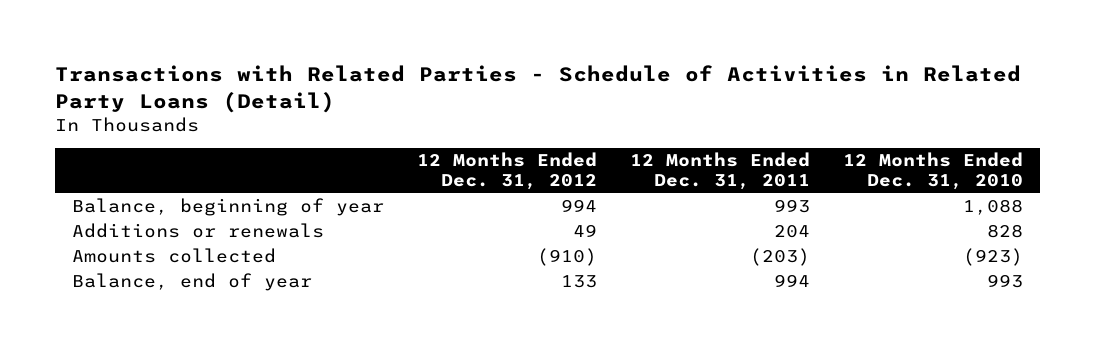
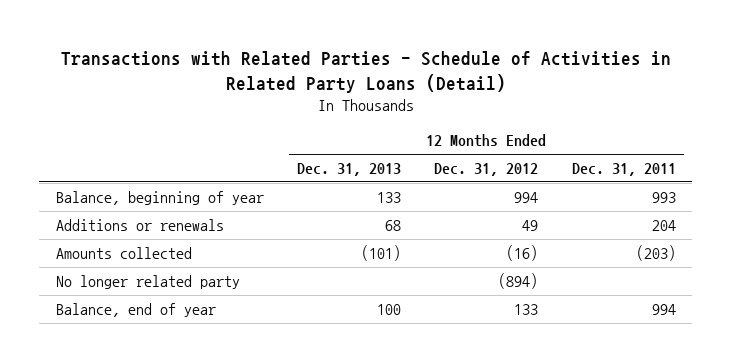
[843,152,1024,191] 12 Months Ended Dec. 31, 2010 -> none
none -> [297,163,402,177] Dec. 31, 2013
[536,248,597,267] (910) -> [506,245,539,262] (16)
none -> [55,275,240,290] No longer related party

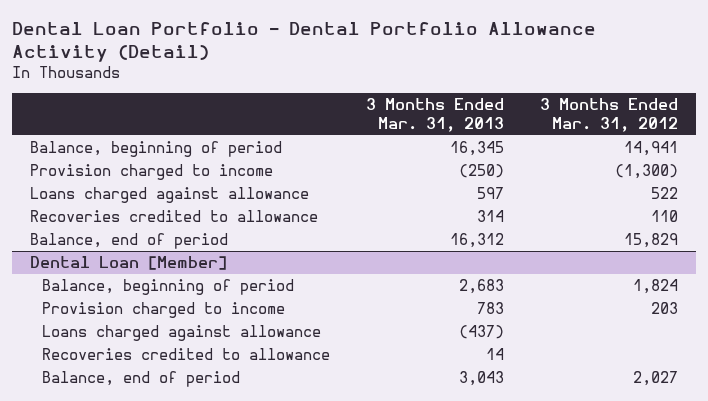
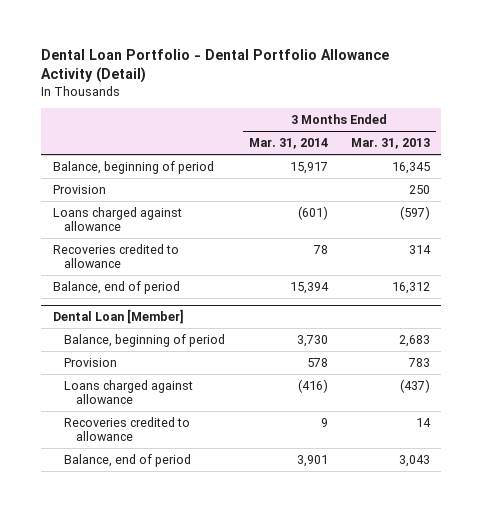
[539,98,678,132] 3 Months Ended Mar. 31, 2012 -> none
none -> [248,137,328,149] Mar. 31, 2014
[30,164,274,181] Provision charged to income -> [52,184,106,194] Provision
[459,164,505,179] (250) -> [408,184,430,194] 250
[477,187,505,200] 597 -> [399,205,430,220] (597)
[42,302,286,319] Provision charged to income -> [64,357,118,367] Provision

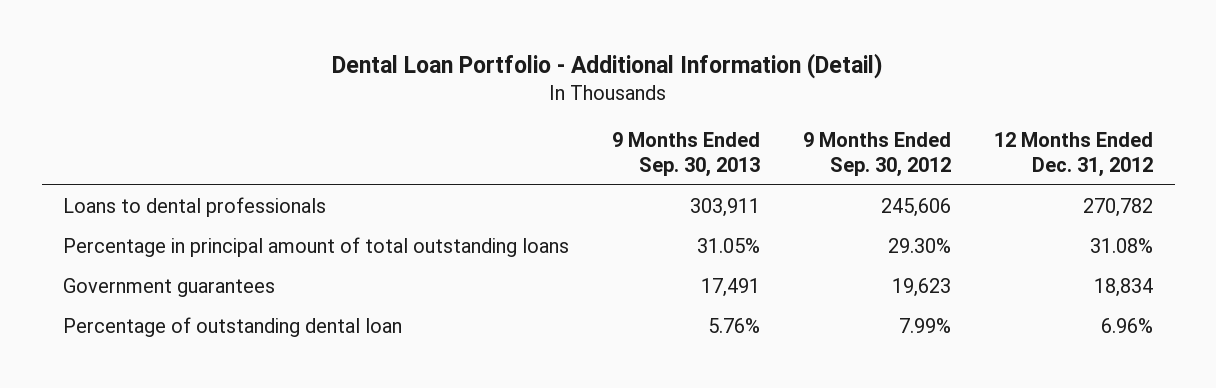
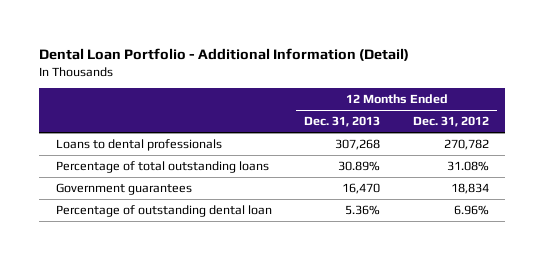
[612,131,761,177] 9 Months Ended Sep. 30, 2013 -> none
[803,131,952,177] 9 Months Ended Sep. 30, 2012 -> none
none -> [304,116,381,128] Dec. 31, 2013
[63,237,570,258] Percentage in principal amount of total outstanding loans -> [55,161,269,174] Percentage of total outstanding loans

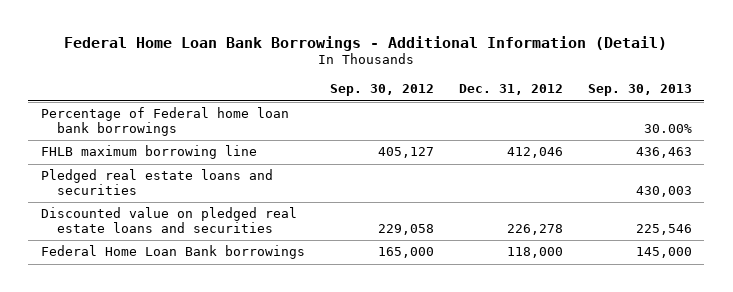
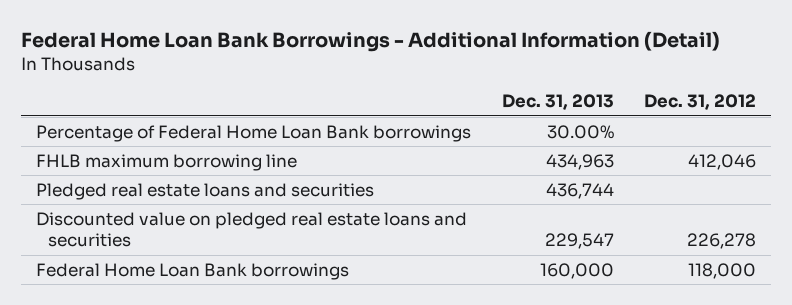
[329,84,434,97] Sep. 30, 2012 -> none
[587,84,692,97] Sep. 30, 2013 -> none
none -> [501,94,614,111] Dec. 31, 2013
[40,107,289,136] Percentage of Federal home loan bank borrowings -> [36,124,472,142] Percentage of Federal Home Loan Bank borrowings

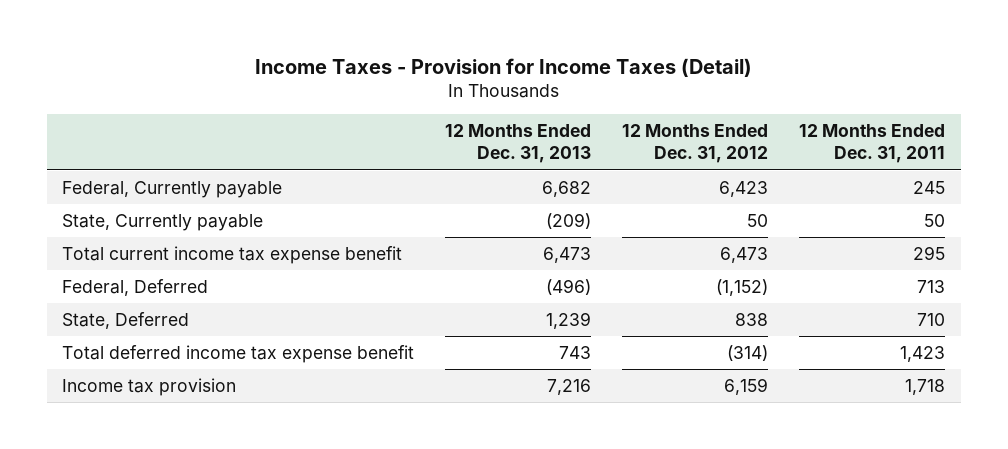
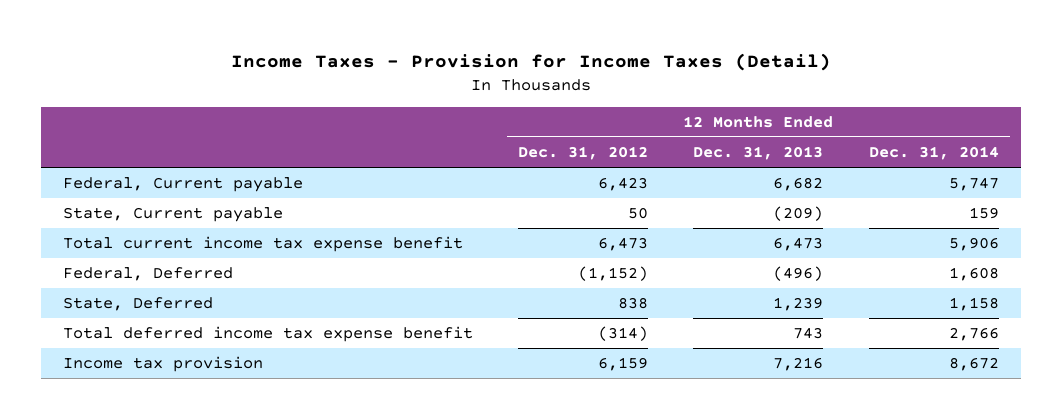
[799,123,946,164] 12 Months Ended Dec. 31, 2011 -> none
none -> [868,146,999,161] Dec. 31, 2014
[62,180,283,198] Federal, Currently payable -> [63,177,304,193] Federal, Current payable
[62,213,264,231] State, Currently payable -> [63,207,284,223] State, Current payable

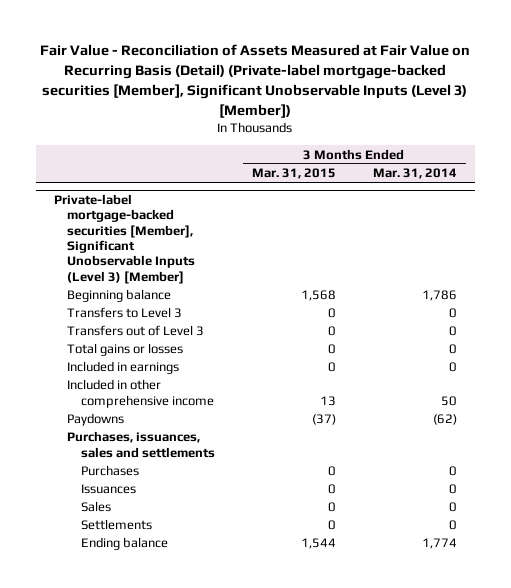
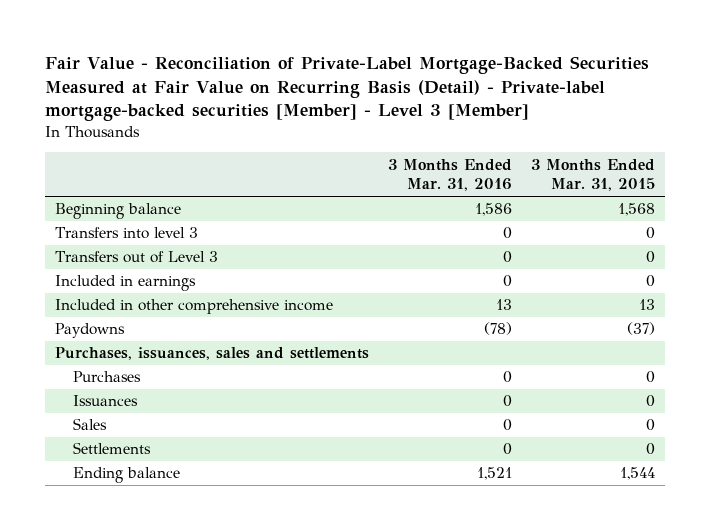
[40,44,471,119] Fair Value - Reconciliation of Assets Measured at Fair Value on Recurring Basis (Detail) (Private-label mortgage-backed securities [Member], Significant Unobservable Inputs (Level 3) [Member]) -> [45,55,650,122] Fair Value - Reconciliation of Private-Label Mortgage-Backed Securities Measured at Fair Value on Recurring Basis (Detail) - Private-label mortgage-backed securities [Member] - Level 3 [Member]
[372,168,457,180] Mar. 31, 2014 -> none
none -> [387,158,512,192] 3 Months Ended Mar. 31, 2016
[54,194,196,284] Private-label mortgage-backed securities [Member], Significant Unobservable Inputs (Level 3) [Member] -> none
[67,307,183,319] Transfers to Level 3 -> [54,227,198,240] Transfers into level 3
[67,343,184,357] Total gains or losses -> none

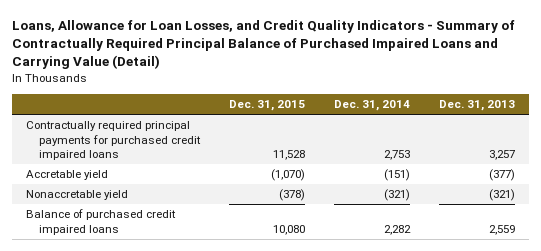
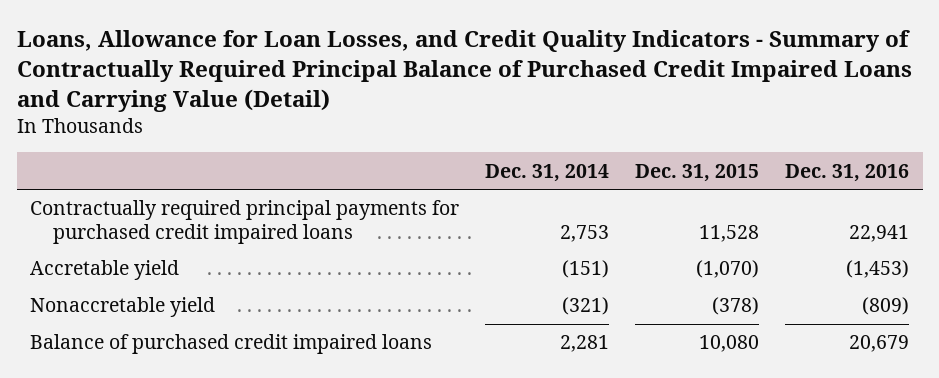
[11,19,515,70] Loans, Allowance for Loan Losses, and Credit Quality Indicators - Summary of Contractually Required Principal Balance of Purchased Impaired Loans and Carrying Value (Detail) -> [16,29,912,112] Loans, Allowance for Loan Losses, and Credit Quality Indicators - Summary of Contractually Required Principal Balance of Purchased Credit Impaired Loans and Carrying Value (Detail)
[438,100,515,112] Dec. 31, 2013 -> none
none -> [785,163,910,182] Dec. 31, 2016
[383,224,411,235] 2,282 -> [559,335,609,353] 2,281

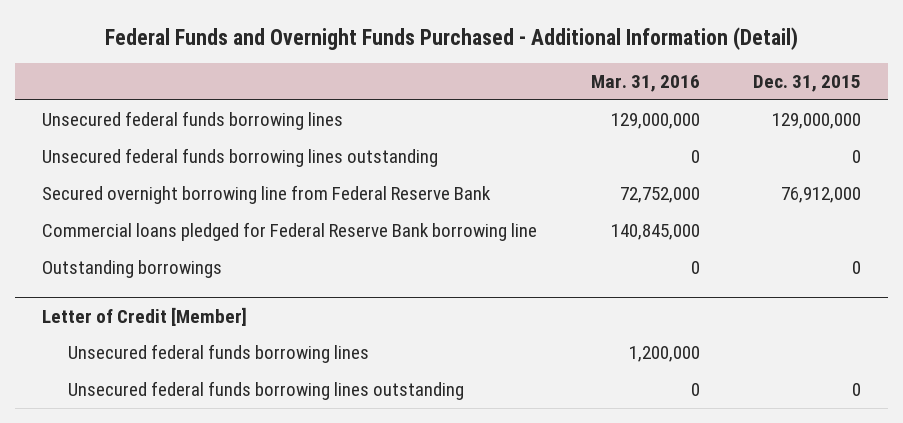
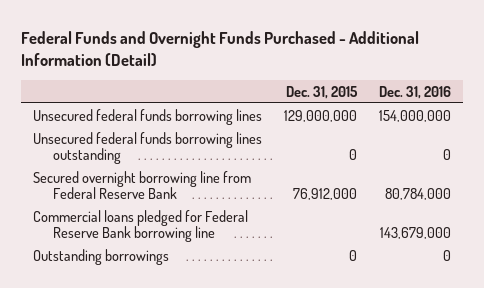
[590,75,700,93] Mar. 31, 2016 -> none
none -> [379,85,452,99] Dec. 31, 2016
[42,306,248,326] Letter of Credit [Member] -> none
[68,343,370,363] Unsecured federal funds borrowing lines -> none
[68,380,465,400] Unsecured federal funds borrowing lines outstanding -> none

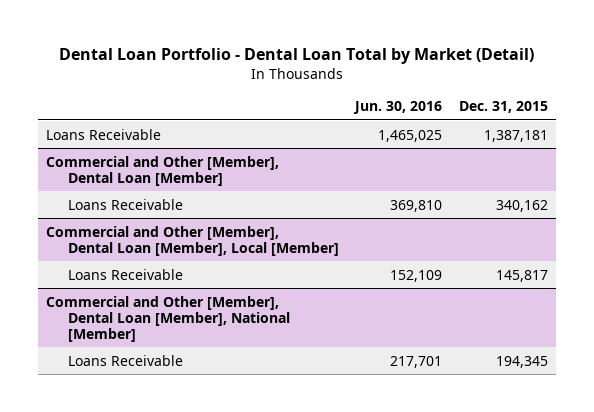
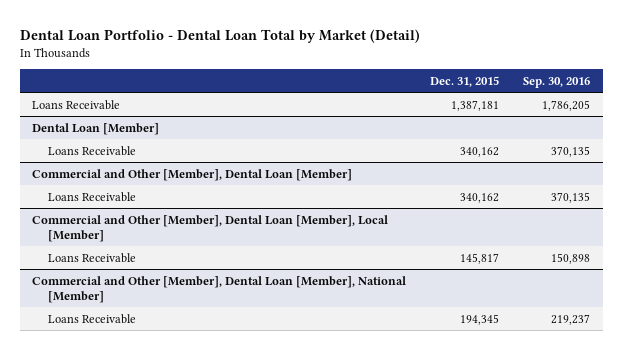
[353,101,443,115] Jun. 30, 2016 -> none
none -> [523,76,591,88] Sep. 30, 2016
none -> [32,122,160,135] Dental Loan [Member]
none -> [48,145,137,156] Loans Receivable

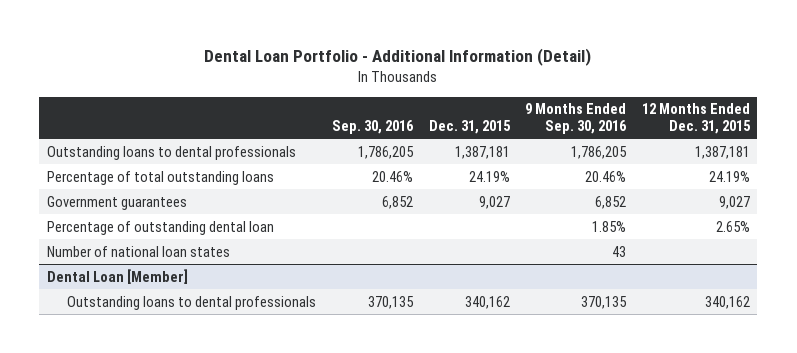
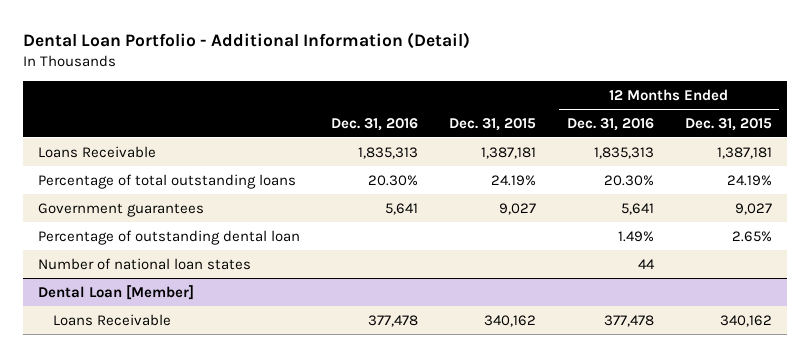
[331,120,414,135] Sep. 30, 2016 -> none
[525,103,628,135] 9 Months Ended Sep. 30, 2016 -> none
none -> [330,117,418,131] Dec. 31, 2016
none -> [566,117,654,131] Dec. 31, 2016
[46,145,296,160] Outstanding loans to dental professionals -> [38,145,157,158] Loans Receivable
[67,295,317,310] Outstanding loans to dental professionals -> [52,313,171,326] Loans Receivable

